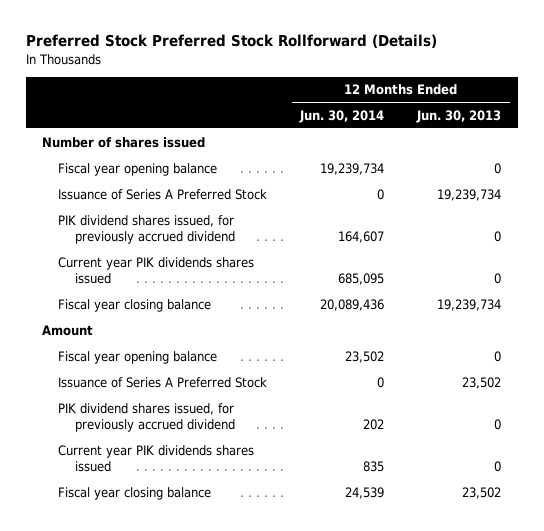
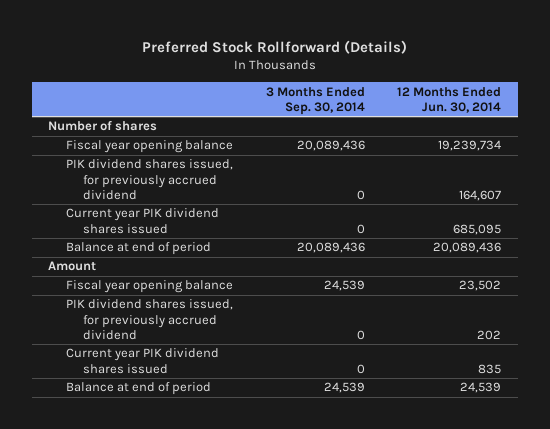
[25,34,437,49] Preferred Stock Preferred Stock Rollforward (Details) -> [141,39,407,54] Preferred Stock Rollforward (Details)
[416,109,502,123] Jun. 30, 2013 -> none
none -> [265,86,365,116] 3 Months Ended Sep. 30, 2014
[42,136,206,148] Number of shares issued -> [48,120,158,132] Number of shares
[58,188,268,200] Issuance of Series A Preferred Stock -> none
[58,256,255,285] Current year PIK dividends shares issued -> [65,208,219,234] Current year PIK dividend shares issued
[58,298,212,312] Fiscal year closing balance -> [65,242,211,256] Balance at end of period
[58,376,268,388] Issuance of Series A Preferred Stock -> none
[58,444,255,473] Current year PIK dividends shares issued -> [65,348,219,374] Current year PIK dividend shares issued
[58,486,212,500] Fiscal year closing balance -> [65,382,211,396] Balance at end of period

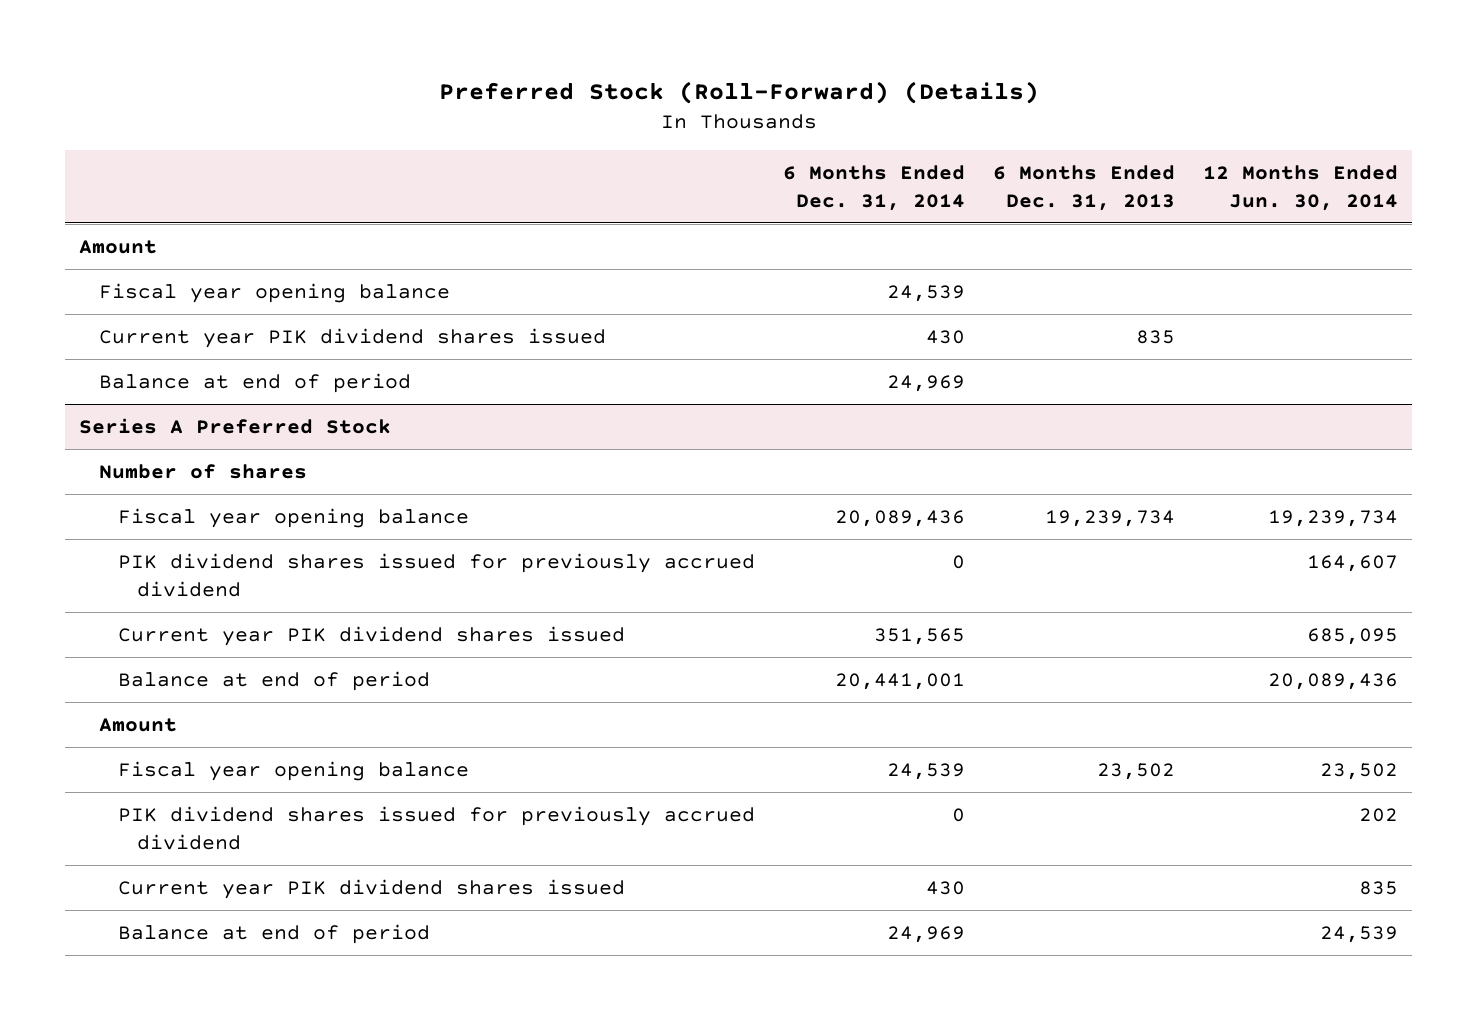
[141,39,407,54] Preferred Stock Rollforward (Details) -> [438,80,1039,104] Preferred Stock (Roll-Forward) (Details)
[265,86,365,116] 3 Months Ended Sep. 30, 2014 -> none
none -> [783,164,966,211] 6 Months Ended Dec. 31, 2014
none -> [992,164,1175,211] 6 Months Ended Dec. 31, 2013
none -> [79,239,158,254] Amount
none -> [98,282,450,303] Fiscal year opening balance
none -> [98,327,606,348] Current year PIK dividend shares issued
none -> [98,372,411,393] Balance at end of period
none -> [79,417,392,434] Series A Preferred Stock
[65,159,233,201] PIK dividend shares issued, for previously accrued dividend -> [118,552,756,597] PIK dividend shares issued for previously accrued dividend
[65,299,233,341] PIK dividend shares issued, for previously accrued dividend -> [118,805,756,850] PIK dividend shares issued for previously accrued dividend

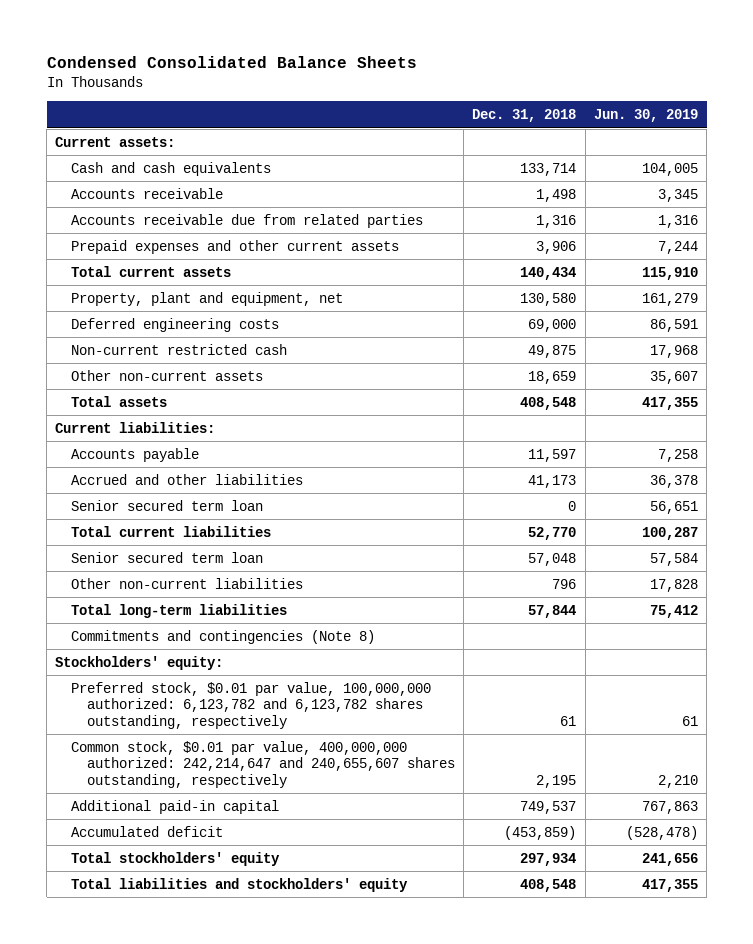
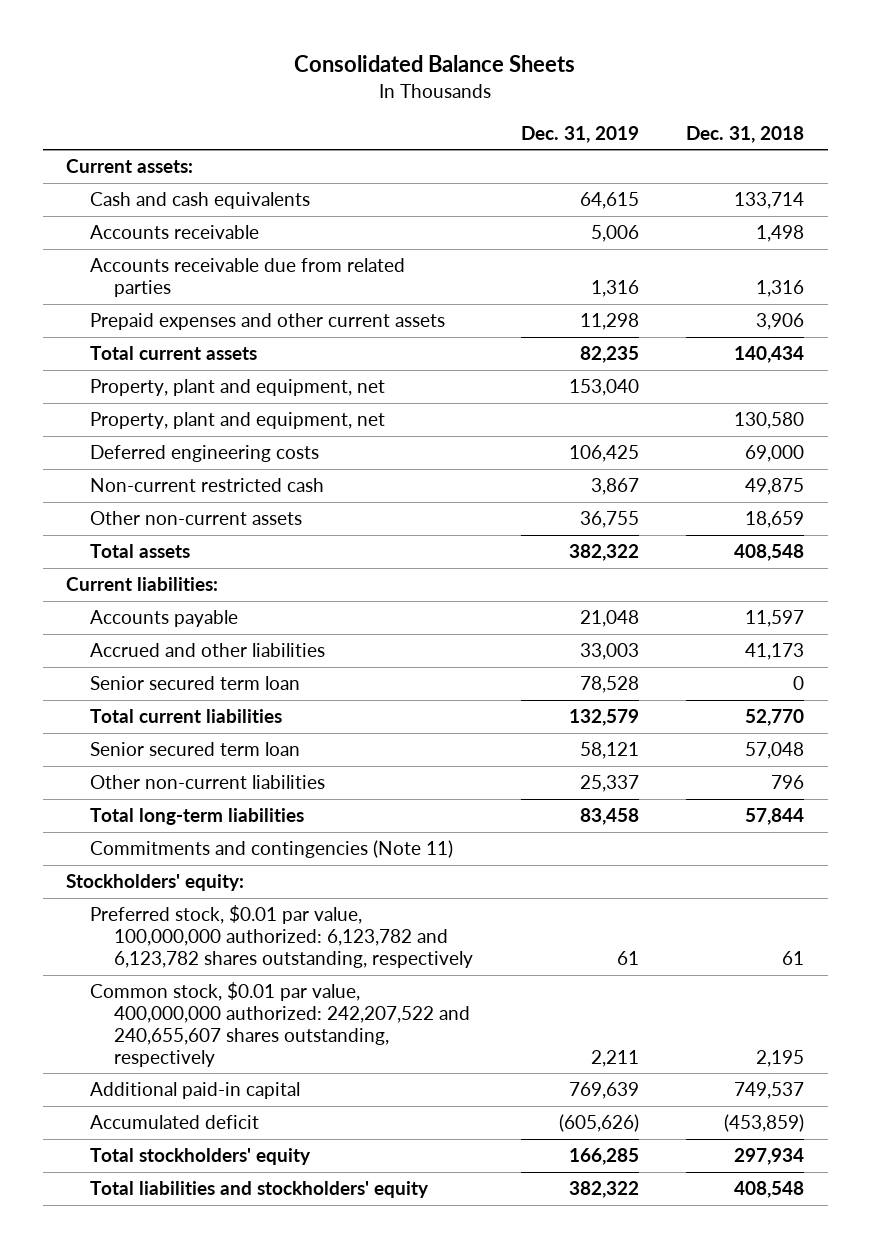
[46,56,417,69] Condensed Consolidated Balance Sheets -> [294,55,576,73] Consolidated Balance Sheets
[593,109,698,123] Jun. 30, 2019 -> none
none -> [520,125,639,143] Dec. 31, 2019
none -> [90,379,386,397] Property, plant and equipment, net
[71,629,376,644] Commitments and contingencies (Note 8) -> [90,840,454,859] Commitments and contingencies (Note 11)
[71,740,455,788] Common stock, $0.01 par value, 400,000,000 authorized: 242,214,647 and 240,655,607 shares outstanding, respectively -> [90,982,471,1067] Common stock, $0.01 par value, 400,000,000 authorized: 242,207,522 and 240,655,607 shares outstanding, respectively

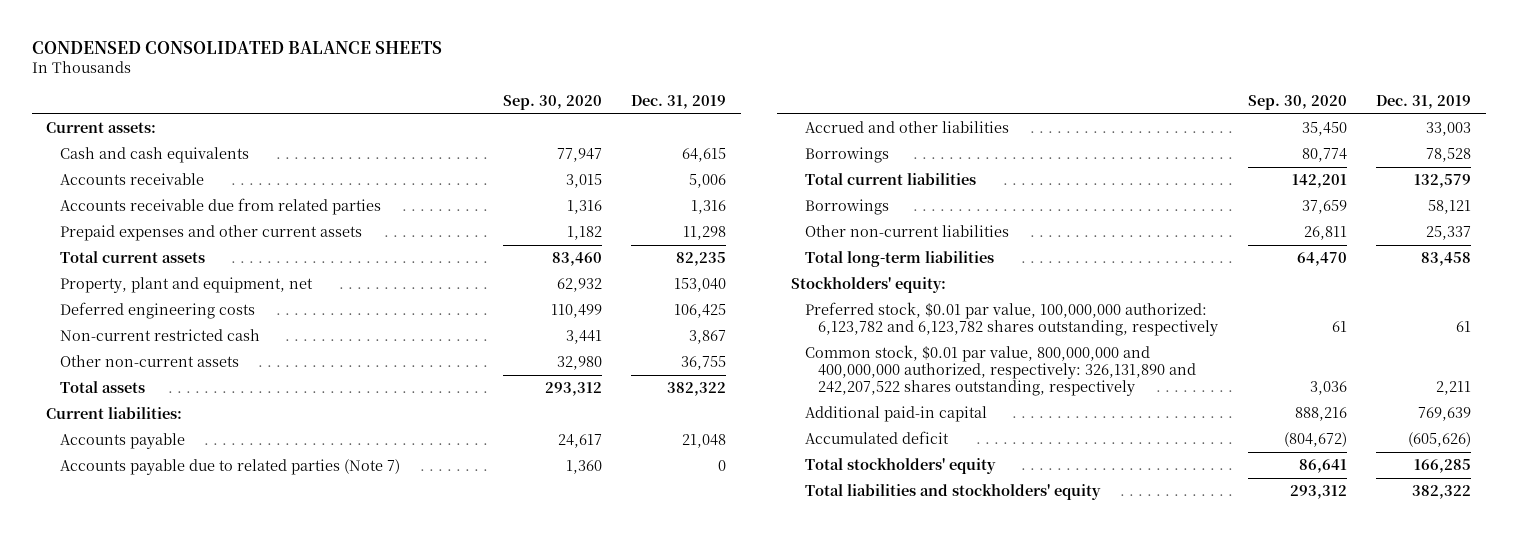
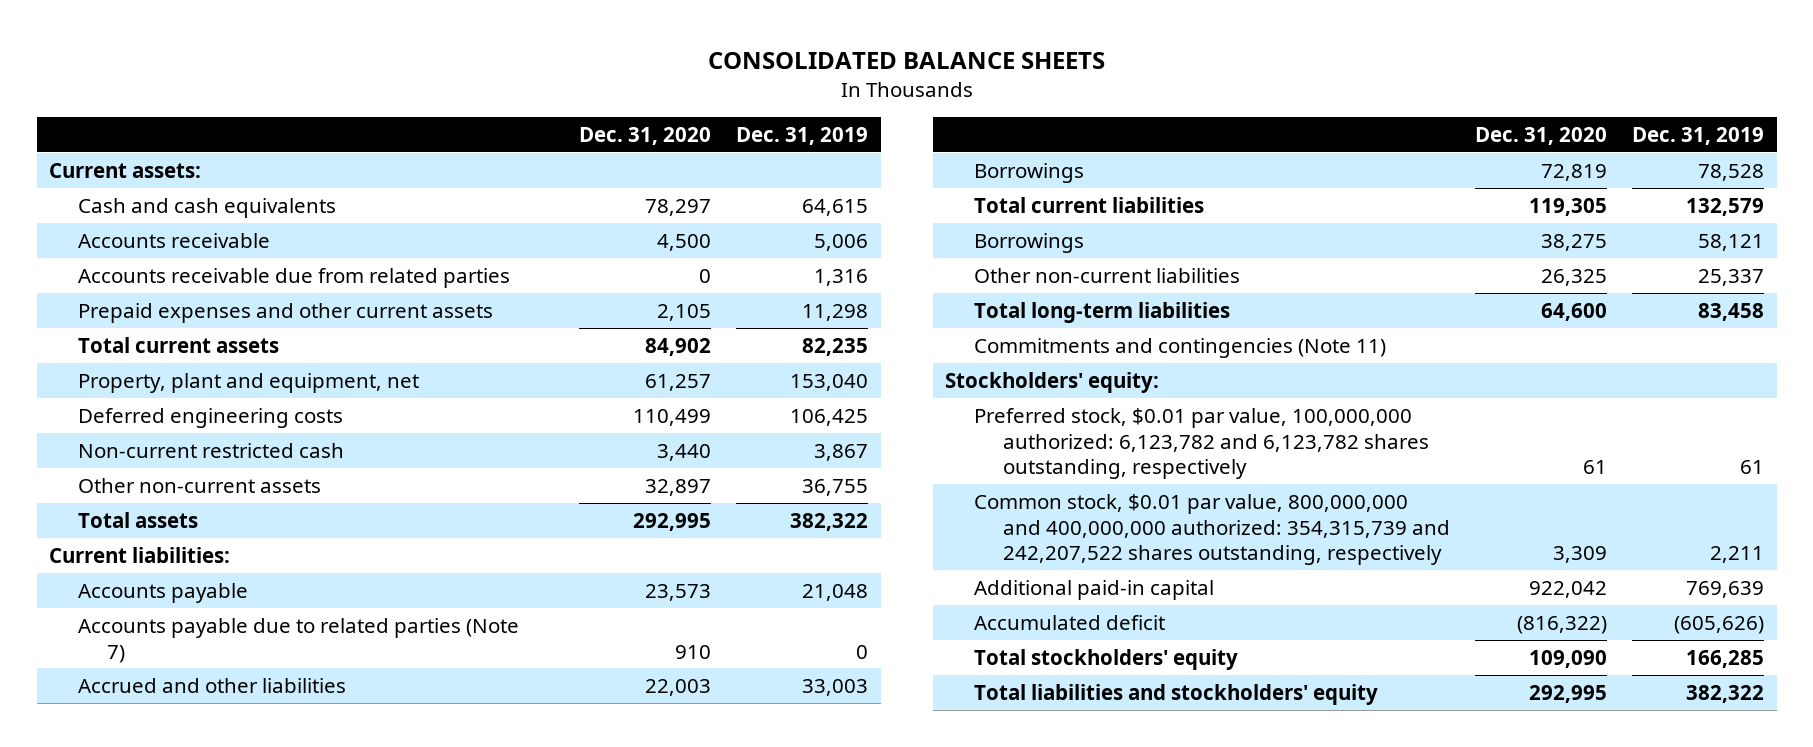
[31,40,442,54] CONDENSED CONSOLIDATED BALANCE SHEETS -> [707,51,1105,69] CONSOLIDATED BALANCE SHEETS
[502,94,602,110] Sep. 30, 2020 -> none
none -> [579,127,712,146] Dec. 31, 2020
none -> [973,337,1386,358] Commitments and contingencies (Note 11)
[804,345,1197,397] Common stock, $0.01 par value, 800,000,000 and 400,000,000 authorized, respectively: 326,131,890 and 242,207,522 shares outstanding, respectively -> [973,493,1450,566] Common stock, $0.01 par value, 800,000,000 and 400,000,000 authorized: 354,315,739 and 242,207,522 shares outstanding, respectively

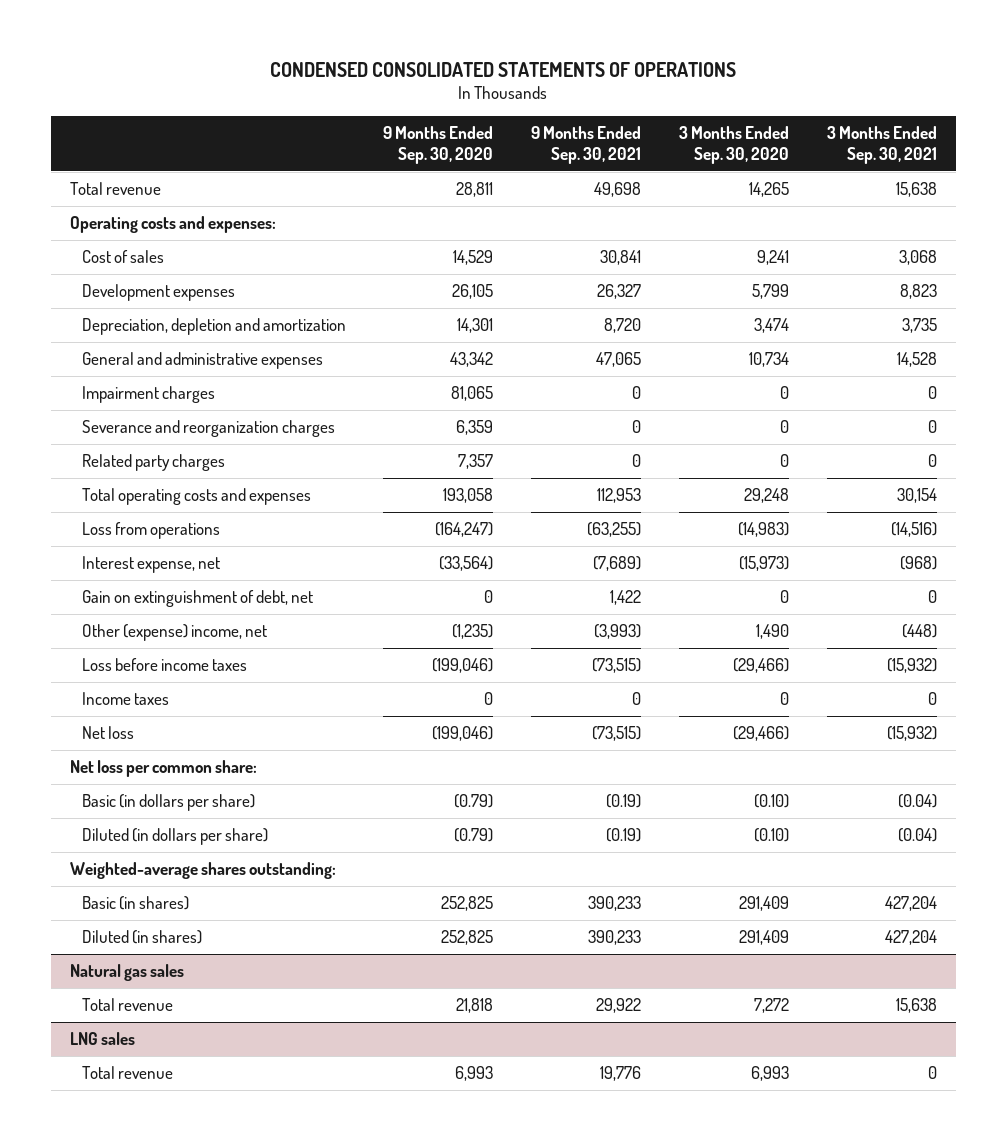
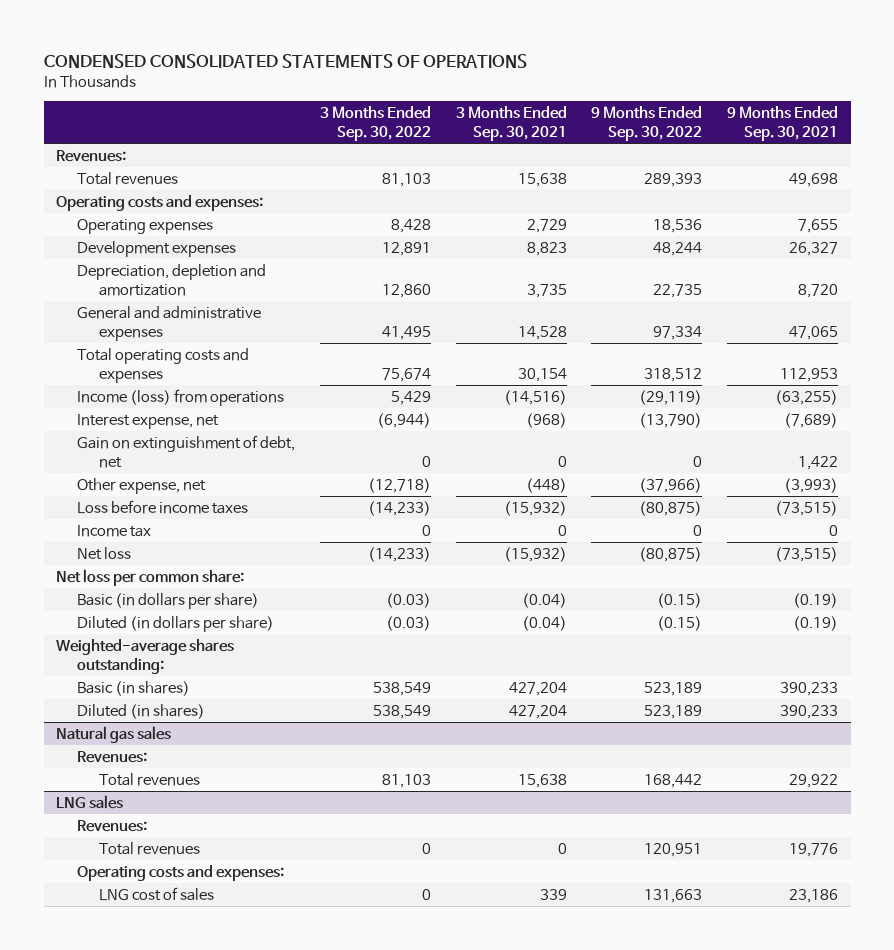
[383,126,494,165] 9 Months Ended Sep. 30, 2020 -> none
[679,126,790,165] 3 Months Ended Sep. 30, 2020 -> none
none -> [320,106,432,142] 3 Months Ended Sep. 30, 2022
none -> [591,106,703,142] 9 Months Ended Sep. 30, 2022
none -> [55,149,126,162] Revenues:
[69,181,161,195] Total revenue -> [77,171,179,185] Total revenues
[81,249,164,263] Cost of sales -> none
none -> [77,218,214,234] Operating expenses
[81,385,215,403] Impairment charges -> none
[81,419,335,437] Severance and reorganization charges -> none
[81,453,225,471] Related party charges -> none
[81,521,220,539] Loss from operations -> [77,388,285,406] Income (loss) from operations
[81,623,267,641] Other (expense) income, net -> [77,477,207,494] Other expense, net
[81,691,169,705] Income taxes -> [77,524,152,537] Income tax
none -> [77,750,148,763] Revenues:
[81,997,173,1011] Total revenue -> [98,772,200,786] Total revenues
none -> [77,819,148,832] Revenues:
[81,1065,173,1079] Total revenue -> [98,841,200,855] Total revenues
none -> [77,864,285,881] Operating costs and expenses:
none -> [98,886,214,901] LNG cost of sales

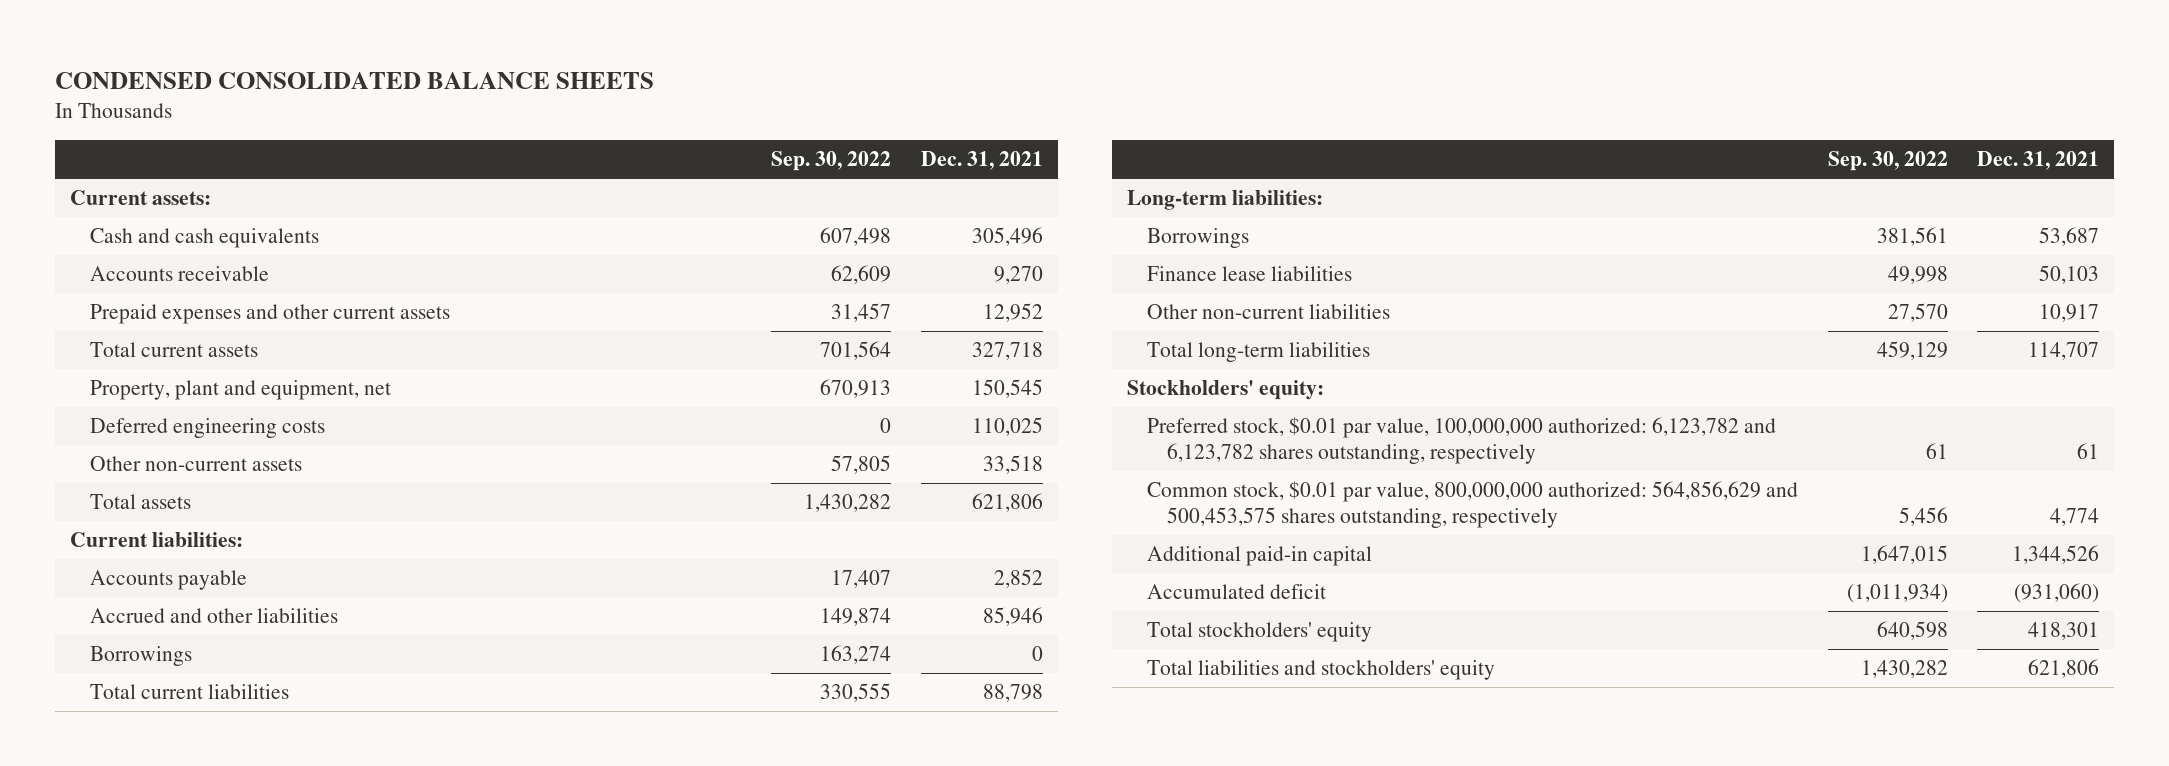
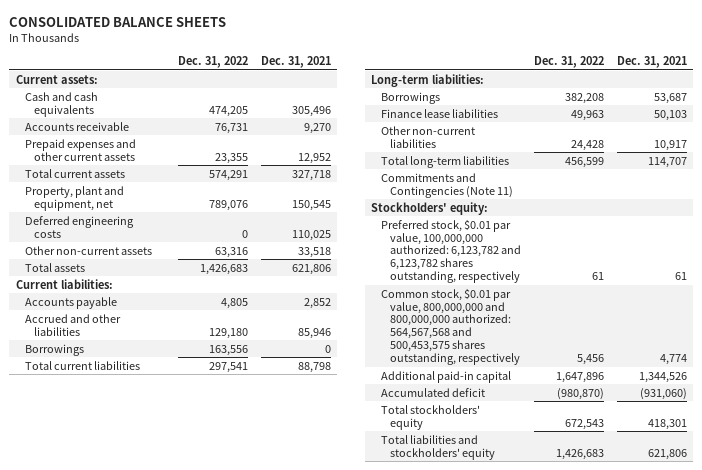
[55,72,655,90] CONDENSED CONSOLIDATED BALANCE SHEETS -> [9,16,227,27] CONSOLIDATED BALANCE SHEETS
[770,151,891,172] Sep. 30, 2022 -> none
none -> [178,56,249,69] Dec. 31, 2022
none -> [380,172,514,198] Commitments and Contingencies (Note 11)
[1146,481,1798,529] Common stock, $0.01 par value, 800,000,000 authorized: 564,856,629 and 500,453,575 shares outstanding, respectively -> [380,287,521,366] Common stock, $0.01 par value, 800,000,000 and 800,000,000 authorized: 564,567,568 and 500,453,575 shares outstanding, respectively

